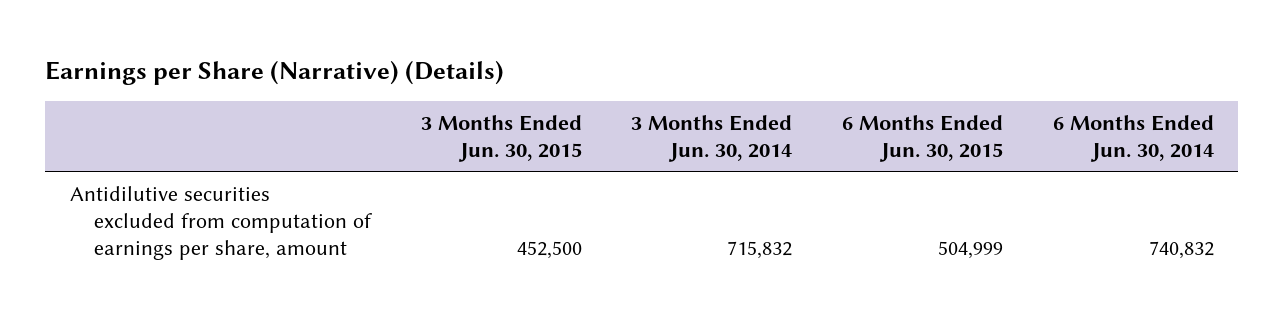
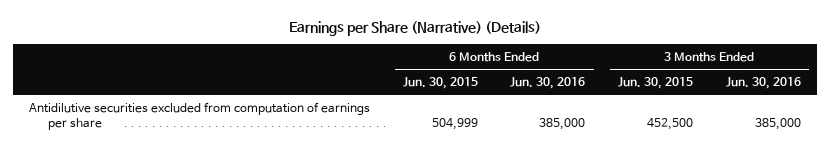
[631,114,793,162] 3 Months Ended Jun. 30, 2014 -> none
[1052,114,1214,162] 6 Months Ended Jun. 30, 2014 -> none
none -> [510,77,586,90] Jun. 30, 2016
none -> [725,77,801,90] Jun. 30, 2016
[69,185,372,260] Antidilutive securities excluded from computation of earnings per share, amount -> [29,101,371,131] Antidilutive securities excluded from computation of earnings per share

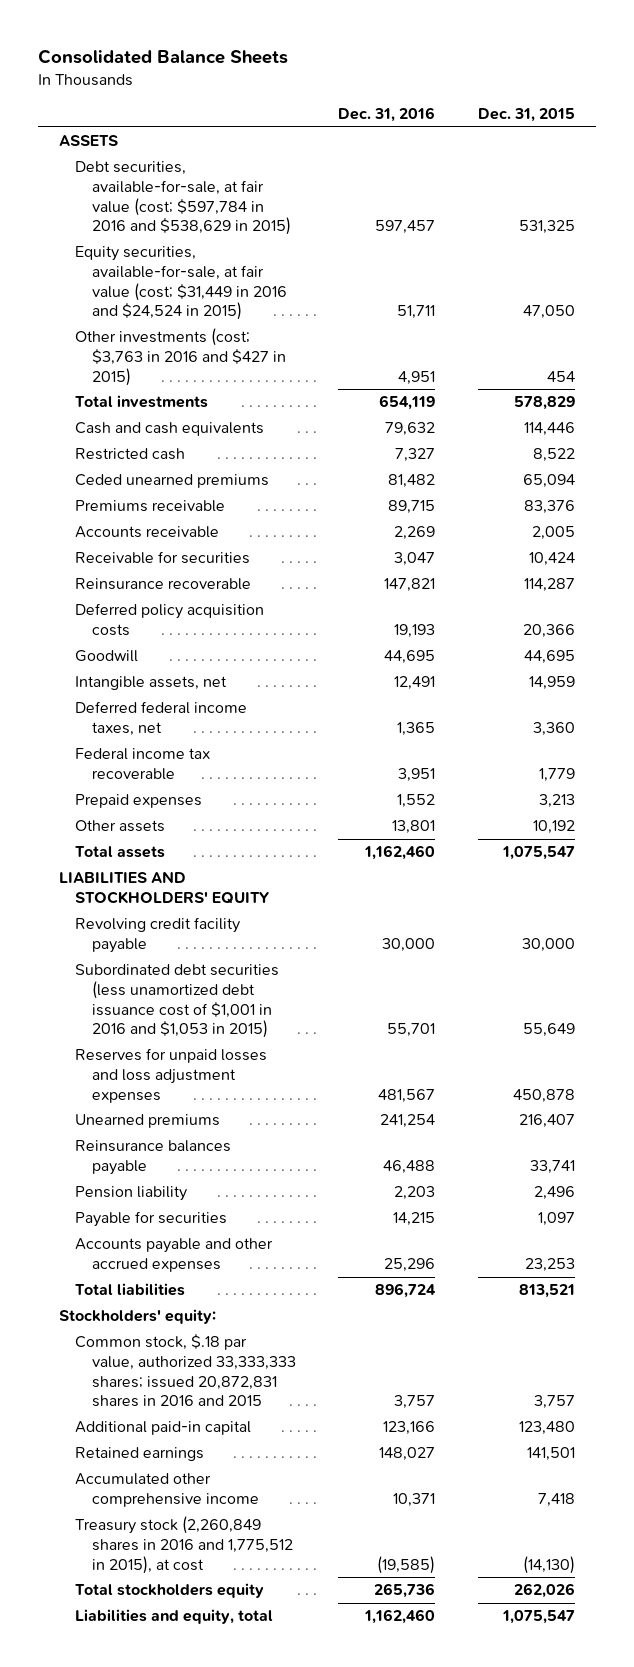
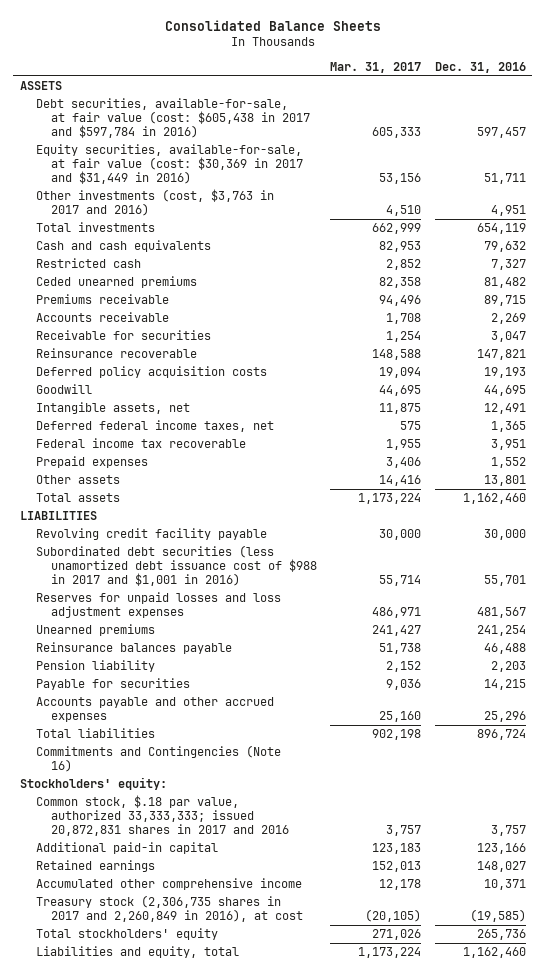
[477,108,575,123] Dec. 31, 2015 -> none
none -> [330,61,422,73] Mar. 31, 2017
[75,161,291,236] Debt securities, available-for-sale, at fair value (cost; $597,784 in 2016 and $538,629 in 2015) -> [35,98,311,139] Debt securities, available-for-sale, at fair value (cost: $605,438 in 2017 and $597,784 in 2016)
[75,246,287,321] Equity securities, available-for-sale, at fair value (cost; $31,449 in 2016 and $24,524 in 2015) -> [35,144,304,185] Equity securities, available-for-sale, at fair value (cost: $30,369 in 2017 and $31,449 in 2016)
[75,328,286,386] Other investments (cost; $3,763 in 2016 and $427 in 2015) -> [35,189,274,217] Other investments (cost, $3,763 in 2017 and 2016)
[59,871,270,905] LIABILITIES AND STOCKHOLDERS' EQUITY -> [19,511,97,521] LIABILITIES
[75,964,280,1039] Subordinated debt securities (less unamortized debt issuance cost of $1,001 in 2016 and $1,053 in 2015) -> [35,545,318,587] Subordinated debt securities (less unamortized debt issuance cost of $988 in 2017 and $1,001 in 2016)
none -> [35,745,281,773] Commitments and Contingencies (Note 16)
[75,1334,296,1408] Common stock, $.18 par value, authorized 33,333,333 shares; issued 20,872,831 shares in 2016 and 2015 -> [35,795,290,837] Common stock, $.18 par value, authorized 33,333,333; issued 20,872,831 shares in 2017 and 2016
[75,1516,293,1574] Treasury stock (2,260,849 shares in 2016 and 1,775,512 in 2015), at cost -> [35,895,304,923] Treasury stock (2,306,735 shares in 2017 and 2,260,849 in 2016), at cost
[75,1583,265,1599] Total stockholders equity -> [35,928,218,941] Total stockholders' equity

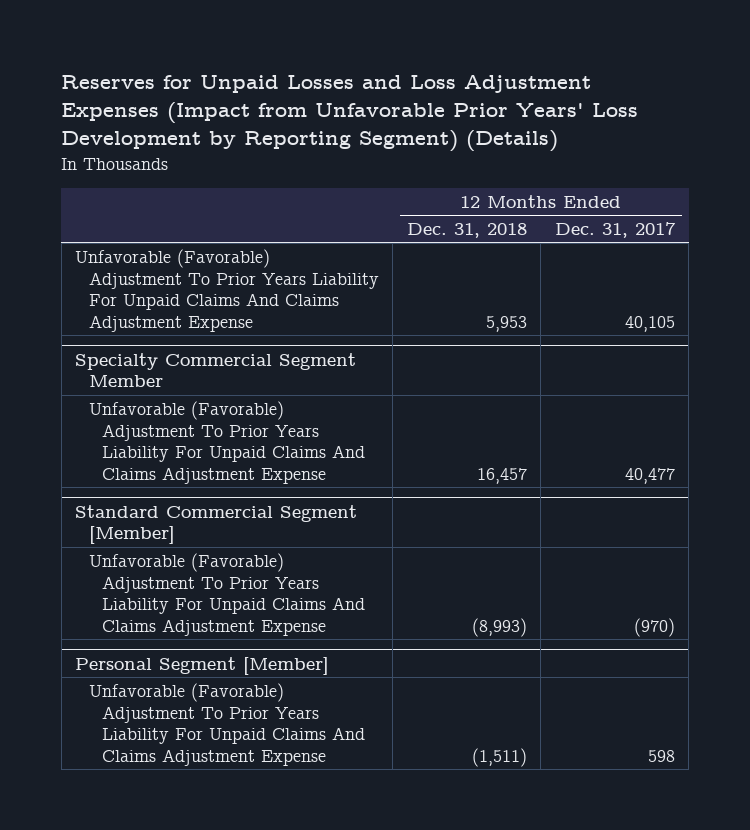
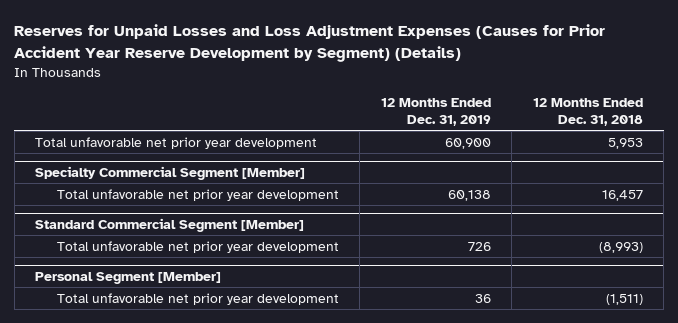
[61,75,639,153] Reserves for Unpaid Losses and Loss Adjustment Expenses (Impact from Unfavorable Prior Years' Loss Development by Reporting Segment) (Details) -> [14,24,606,63] Reserves for Unpaid Losses and Loss Adjustment Expenses (Causes for Prior Accident Year Reserve Development by Segment) (Details)
[554,221,676,238] Dec. 31, 2017 -> none
none -> [380,97,491,126] 12 Months Ended Dec. 31, 2019
[75,248,379,333] Unfavorable (Favorable) Adjustment To Prior Years Liability For Unpaid Claims And Claims Adjustment Expense -> [35,136,318,149] Total unfavorable net prior year development
[75,352,357,388] Specialty Commercial Segment Member -> [35,166,306,181] Specialty Commercial Segment [Member]
[88,400,366,485] Unfavorable (Favorable) Adjustment To Prior Years Liability For Unpaid Claims And Claims Adjustment Expense -> [56,188,339,201] Total unfavorable net prior year development
[88,552,366,637] Unfavorable (Favorable) Adjustment To Prior Years Liability For Unpaid Claims And Claims Adjustment Expense -> [56,240,339,253] Total unfavorable net prior year development
[88,682,366,767] Unfavorable (Favorable) Adjustment To Prior Years Liability For Unpaid Claims And Claims Adjustment Expense -> [56,292,339,305] Total unfavorable net prior year development

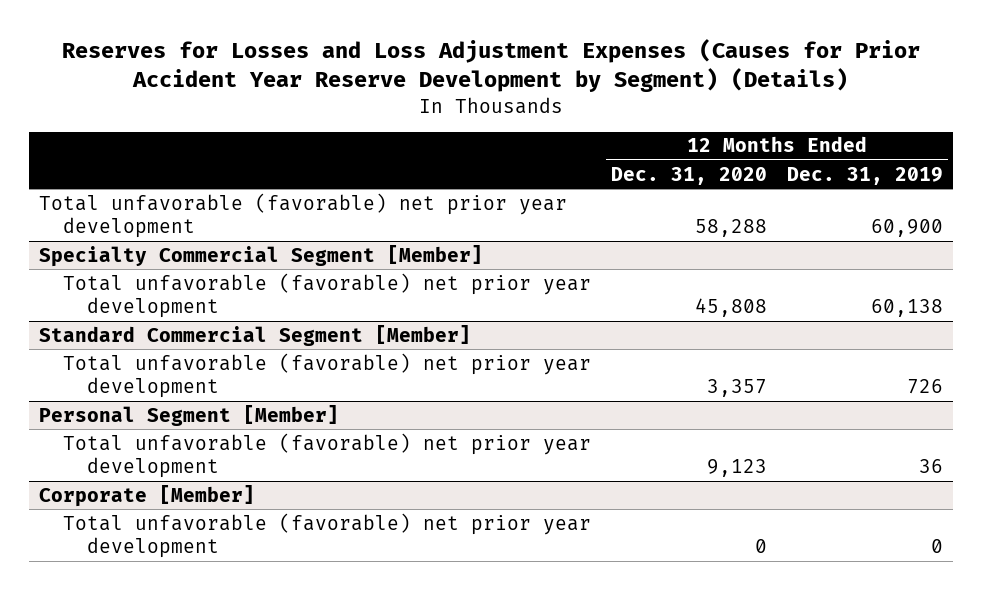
[14,24,606,63] Reserves for Unpaid Losses and Loss Adjustment Expenses (Causes for Prior Accident Year Reserve Development by Segment) (Details) -> [61,38,920,93] Reserves for Losses and Loss Adjustment Expenses (Causes for Prior Accident Year Reserve Development by Segment) (Details)
[532,97,643,126] 12 Months Ended Dec. 31, 2018 -> none
none -> [610,166,767,185] Dec. 31, 2020
[35,136,318,149] Total unfavorable net prior year development -> [38,192,567,239] Total unfavorable (favorable) net prior year development
[56,188,339,201] Total unfavorable net prior year development -> [62,272,591,319] Total unfavorable (favorable) net prior year development
[56,240,339,253] Total unfavorable net prior year development -> [62,352,591,399] Total unfavorable (favorable) net prior year development
[56,292,339,305] Total unfavorable net prior year development -> [62,432,591,479] Total unfavorable (favorable) net prior year development
none -> [38,484,255,507] Corporate [Member]
none -> [62,512,591,559] Total unfavorable (favorable) net prior year development

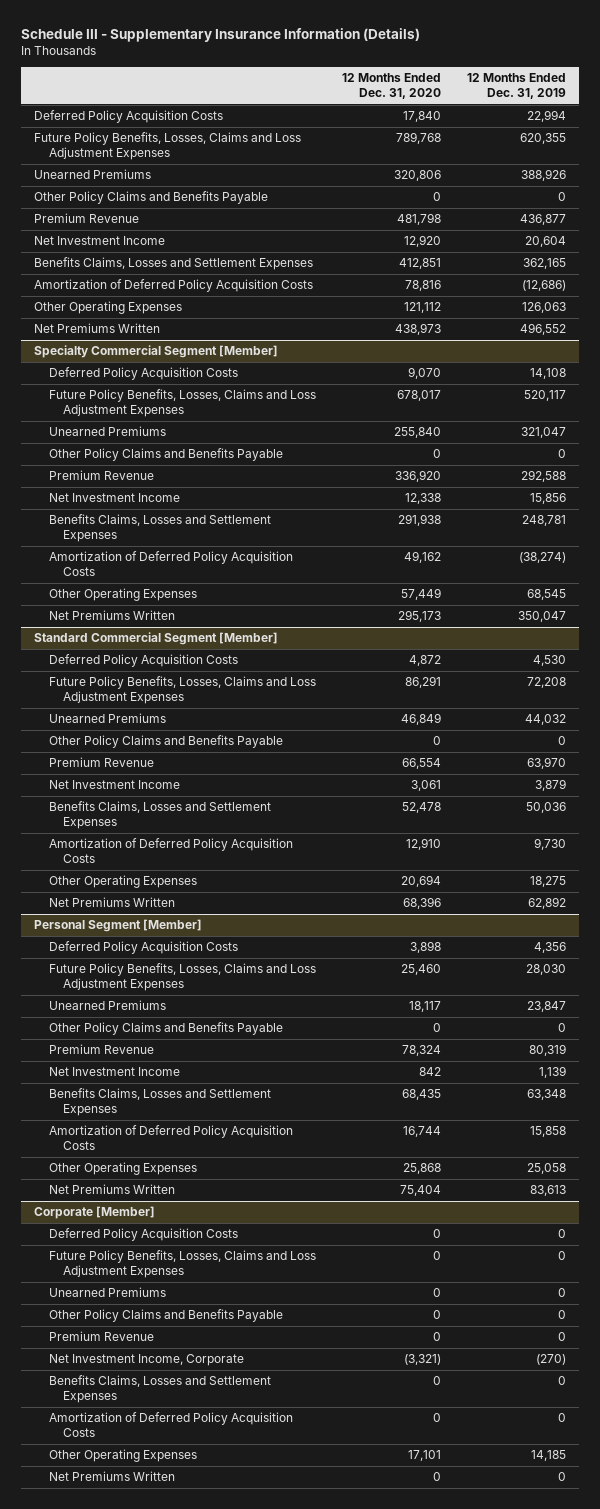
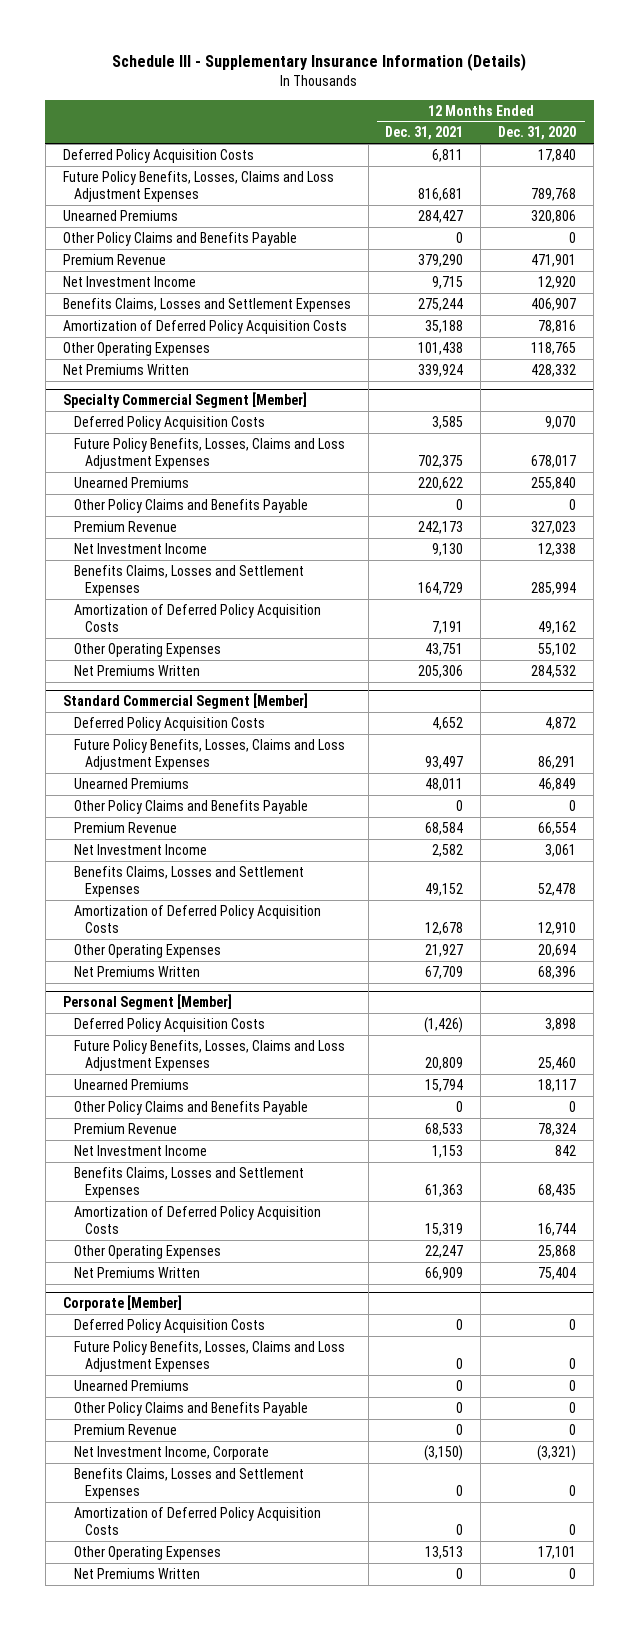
[467,72,567,100] 12 Months Ended Dec. 31, 2019 -> none
none -> [385,126,464,141] Dec. 31, 2021
[396,213,441,226] 481,798 -> [531,253,577,267] 471,901
[398,258,441,270] 412,851 -> [531,297,577,311] 406,907
[403,302,441,314] 121,112 -> [531,341,577,355] 118,765
[394,323,441,336] 438,973 -> [531,363,577,377] 428,332
[394,470,441,483] 336,920 -> [531,520,577,534] 327,023
[397,514,441,527] 291,938 -> [531,582,577,596] 285,994
[400,588,441,601] 57,449 -> [538,642,577,656] 55,102
[397,610,441,623] 295,173 -> [531,664,577,678] 284,532

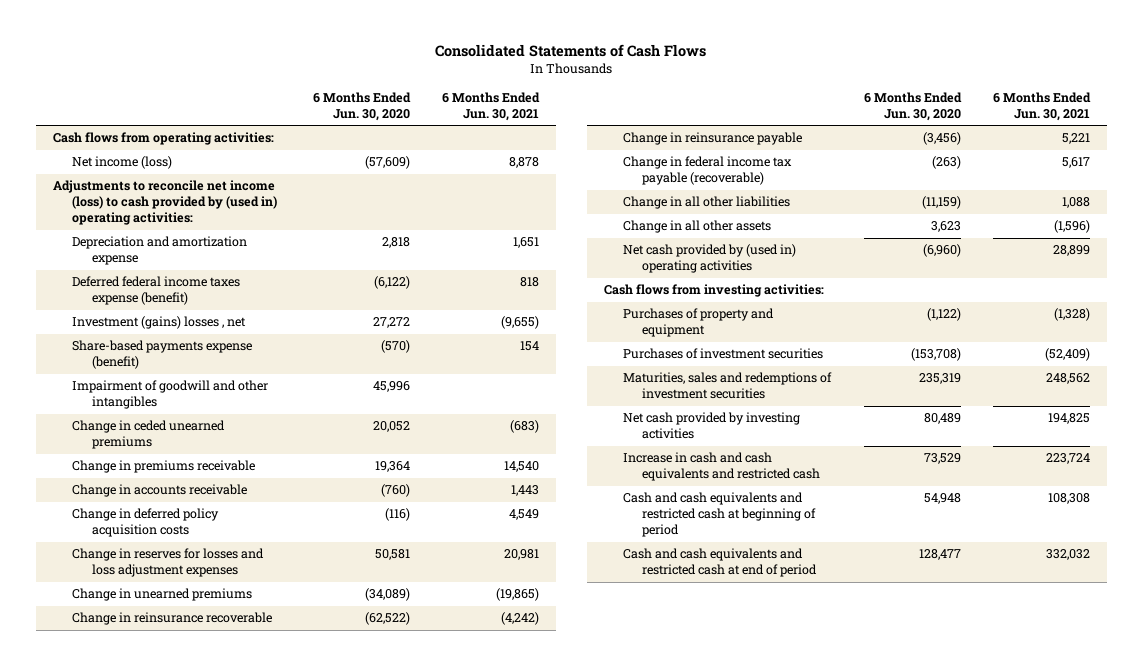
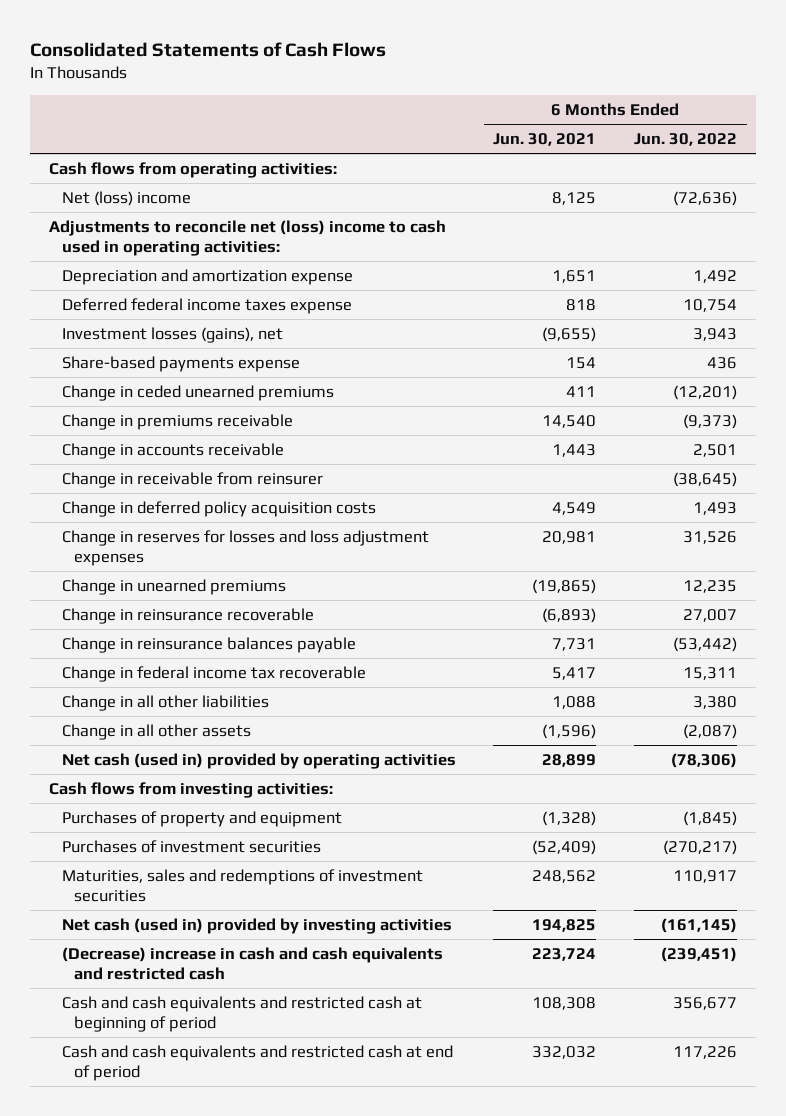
[312,91,411,121] 6 Months Ended Jun. 30, 2020 -> none
none -> [634,133,738,147] Jun. 30, 2022
[72,156,173,170] Net income (loss) -> [61,190,191,206] Net (loss) income
[509,157,540,169] 8,878 -> [552,191,597,205] 8,125
[52,180,278,226] Adjustments to reconcile net income (loss) to cash provided by (used in) operating activities: -> [49,219,447,257] Adjustments to reconcile net (loss) income to cash used in operating activities:
[72,380,269,410] Impairment of goodwill and other intangibles -> none
[72,276,241,306] Deferred federal income taxes expense (benefit) -> [61,297,352,314] Deferred federal income taxes expense
[72,316,247,330] Investment (gains) losses , net -> [61,326,283,343] Investment losses (gains), net
[72,340,253,370] Share-based payments expense (benefit) -> [61,355,300,372] Share-based payments expense
[510,420,540,434] (683) -> [566,385,597,397] 411
none -> [61,471,323,488] Change in receivable from reinsurer
[501,612,540,626] (4,242) -> [542,607,597,623] (6,893)
[622,132,802,146] Change in reinsurance payable -> [61,636,356,653] Change in reinsurance balances payable
[1062,133,1091,145] 5,221 -> [552,637,597,651] 7,731
[622,156,792,186] Change in federal income tax payable (recoverable) -> [61,665,366,682] Change in federal income tax recoverable
[1062,157,1091,169] 5,617 -> [552,666,597,680] 5,417
[622,244,796,274] Net cash provided by (used in) operating activities -> [61,752,456,769] Net cash (used in) provided by operating activities
[622,412,800,440] Net cash provided by investing activities -> [61,917,452,934] Net cash (used in) provided by investing activities
[622,452,821,482] Increase in cash and cash equivalents and restricted cash -> [61,946,443,981] (Decrease) increase in cash and cash equivalents and restricted cash

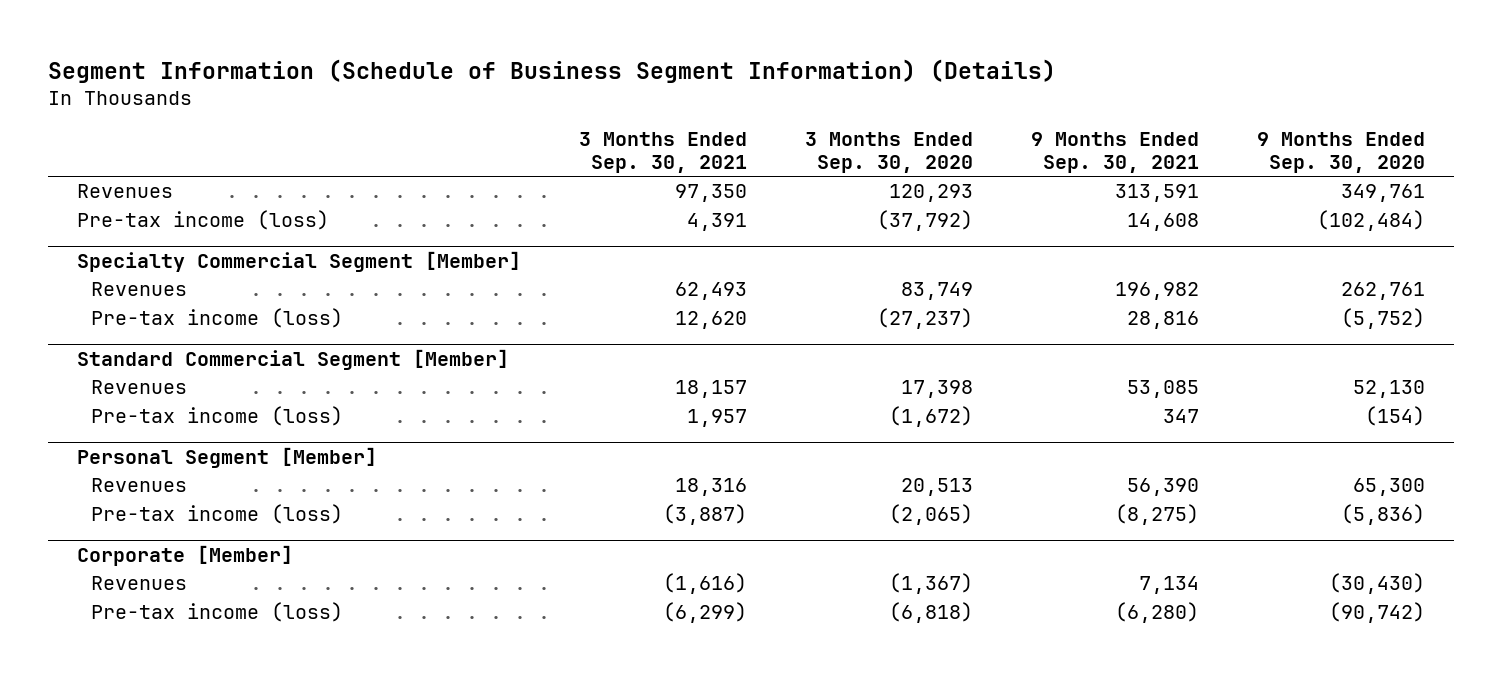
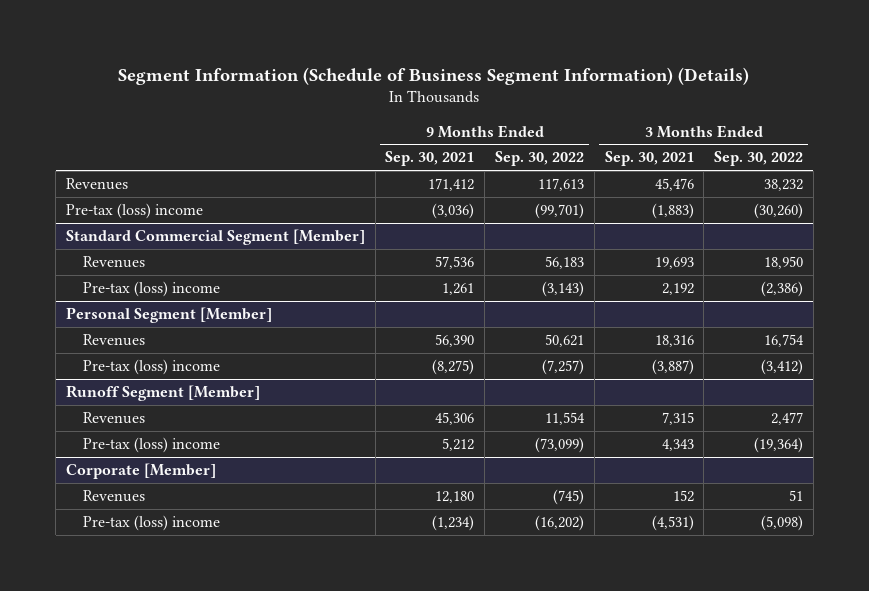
[805,132,974,173] 3 Months Ended Sep. 30, 2020 -> none
[1257,132,1426,173] 9 Months Ended Sep. 30, 2020 -> none
none -> [494,151,584,167] Sep. 30, 2022
none -> [714,151,804,167] Sep. 30, 2022
[77,250,522,272] Specialty Commercial Segment [Member] -> none
[90,282,187,297] Revenues -> none
[90,308,343,329] Pre-tax income (loss) -> none
[675,184,748,203] 97,350 -> [654,178,694,192] 45,476
[1115,184,1200,203] 313,591 -> [428,178,475,192] 171,412
[77,210,330,231] Pre-tax income (loss) -> [65,203,203,220] Pre-tax (loss) income
[687,213,748,232] 4,391 -> [651,203,694,220] (1,883)
[1127,213,1200,232] 14,608 -> [432,203,475,220] (3,036)
[675,380,748,399] 18,157 -> [654,257,694,270] 19,693
[1127,380,1200,399] 53,085 -> [435,256,475,270] 57,536
[90,406,343,427] Pre-tax income (loss) -> [82,281,220,298] Pre-tax (loss) income
[687,409,748,428] 1,957 -> [661,283,694,296] 2,192
[1163,409,1200,424] 347 -> [442,283,475,296] 1,261
[90,504,343,525] Pre-tax income (loss) -> [82,359,220,376] Pre-tax (loss) income
none -> [65,385,260,402] Runoff Segment [Member]
none -> [82,412,145,425] Revenues
none -> [82,437,220,454] Pre-tax (loss) income
[663,573,748,595] (1,616) -> [672,490,694,503] 152
[1139,576,1200,595] 7,134 -> [435,491,475,504] 12,180
[90,602,343,623] Pre-tax income (loss) -> [82,515,220,532] Pre-tax (loss) income
[663,602,748,624] (6,299) -> [651,515,694,532] (4,531)
[1115,602,1200,624] (6,280) -> [432,515,475,532] (1,234)

